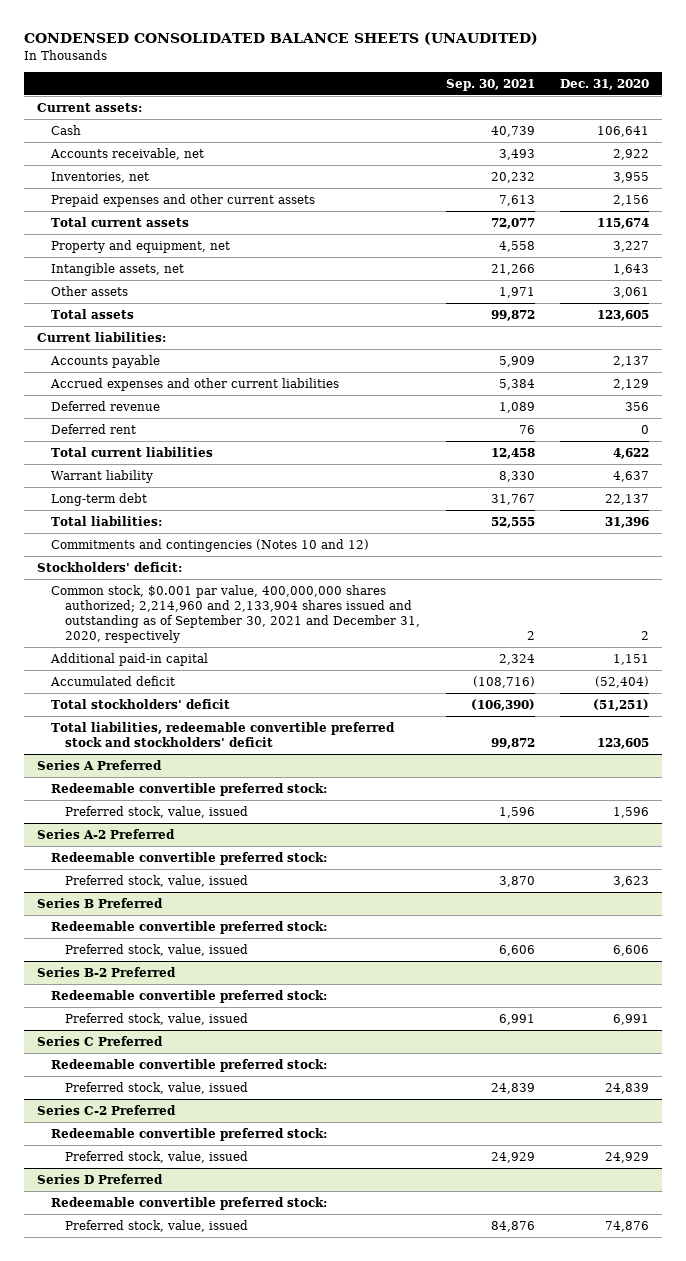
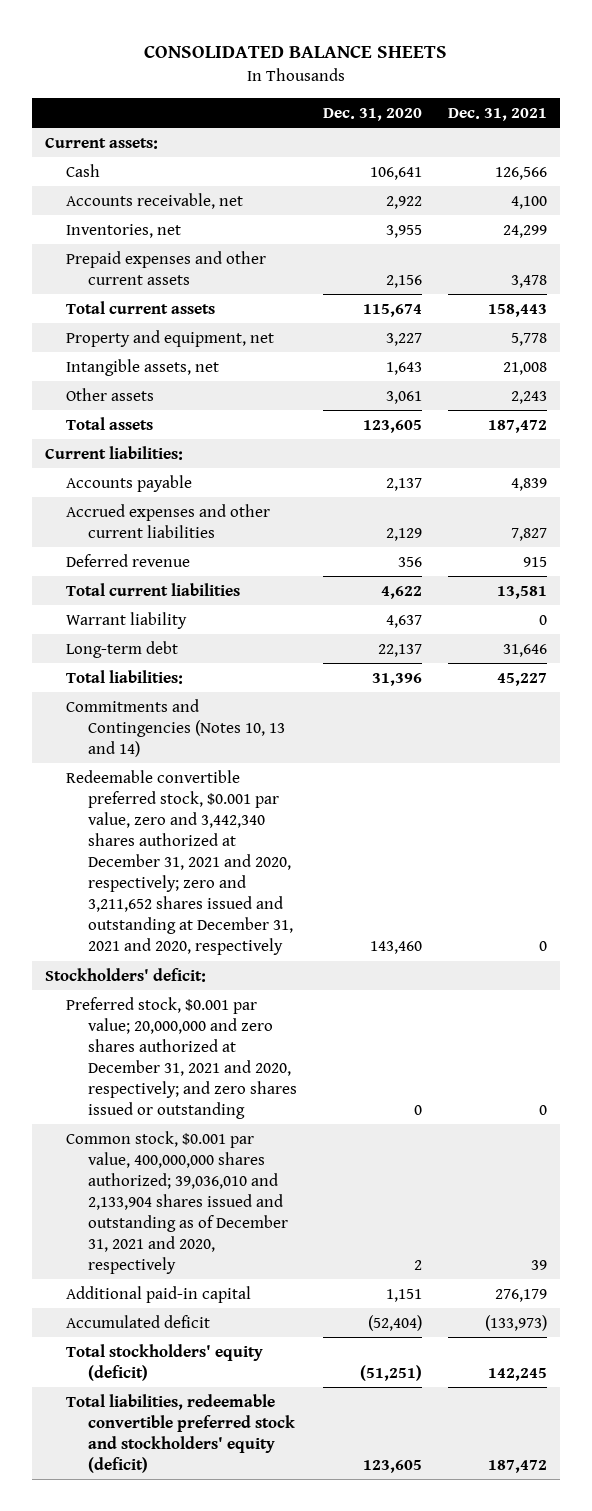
[24,32,539,46] CONDENSED CONSOLIDATED BALANCE SHEETS (UNAUDITED) -> [144,45,448,59] CONSOLIDATED BALANCE SHEETS
[445,78,535,91] Sep. 30, 2021 -> none
none -> [447,107,547,121] Dec. 31, 2021
[51,423,137,434] Deferred rent -> none
[51,538,370,552] Commitments and contingencies (Notes 10 and 12) -> [66,698,285,757] Commitments and Contingencies (Notes 10, 13 and 14)
none -> [66,769,293,956] Redeemable convertible preferred stock, $0.001 par value, zero and 3,442,340 shares authorized at December 31, 2021 and 2020, respectively; zero and 3,211,652 shares issued and outstanding at December 31, 2021 and 2020, respectively
none -> [66,996,297,1120] Preferred stock, $0.001 par value; 20,000,000 and zero shares authorized at December 31, 2021 and 2020, respectively; and zero shares issued or outstanding
[51,584,420,644] Common stock, $0.001 par value, 400,000,000 shares authorized; 2,214,960 and 2,133,904 shares issued and outstanding as of September 30, 2021 and December 31, 2020, respectively -> [66,1130,288,1275] Common stock, $0.001 par value, 400,000,000 shares authorized; 39,036,010 and 2,133,904 shares issued and outstanding as of December 31, 2021 and 2020, respectively
[37,759,163,770] Series A Preferred -> none
[51,782,328,796] Redeemable convertible preferred stock: -> none
[64,805,248,818] Preferred stock, value, issued -> none
[37,828,176,839] Series A-2 Preferred -> none
[51,851,328,865] Redeemable convertible preferred stock: -> none
[64,874,248,887] Preferred stock, value, issued -> none
[37,897,164,908] Series B Preferred -> none
[51,920,328,934] Redeemable convertible preferred stock: -> none
[64,943,248,956] Preferred stock, value, issued -> none
[37,966,177,977] Series B-2 Preferred -> none
[51,989,328,1003] Redeemable convertible preferred stock: -> none
[64,1012,248,1025] Preferred stock, value, issued -> none
[37,1035,164,1046] Series C Preferred -> none
[51,1058,328,1072] Redeemable convertible preferred stock: -> none
[64,1081,248,1094] Preferred stock, value, issued -> none
[37,1104,177,1115] Series C-2 Preferred -> none
[51,1127,328,1141] Redeemable convertible preferred stock: -> none
[64,1150,248,1163] Preferred stock, value, issued -> none
[37,1173,164,1184] Series D Preferred -> none
[51,1196,328,1210] Redeemable convertible preferred stock: -> none
[64,1219,248,1232] Preferred stock, value, issued -> none
[51,698,231,709] Total stockholders' deficit -> [66,1343,264,1381] Total stockholders' equity (deficit)
[51,721,396,748] Total liabilities, redeemable convertible preferred stock and stockholders' deficit -> [66,1393,295,1473] Total liabilities, redeemable convertible preferred stock and stockholders' equity (deficit)

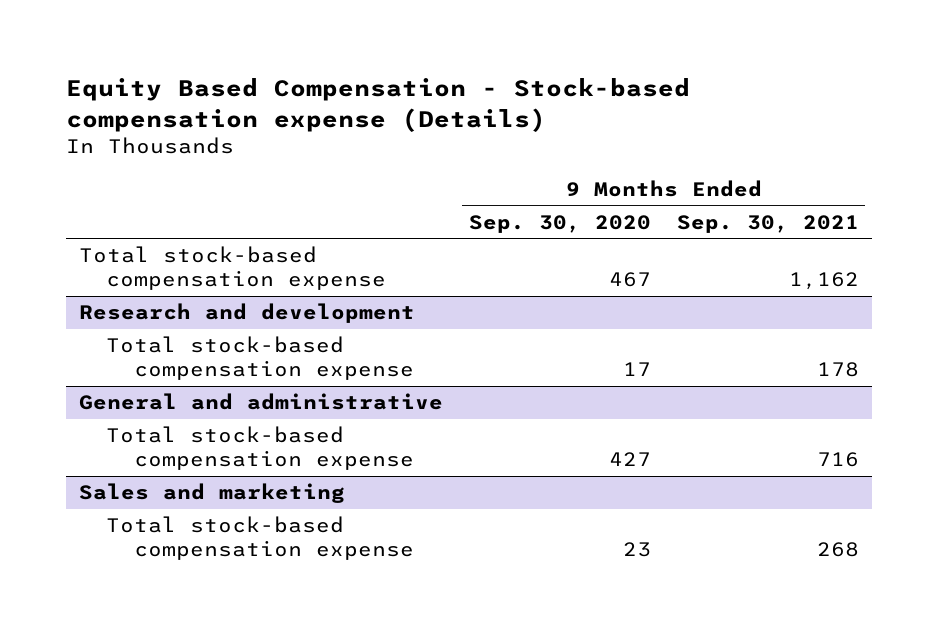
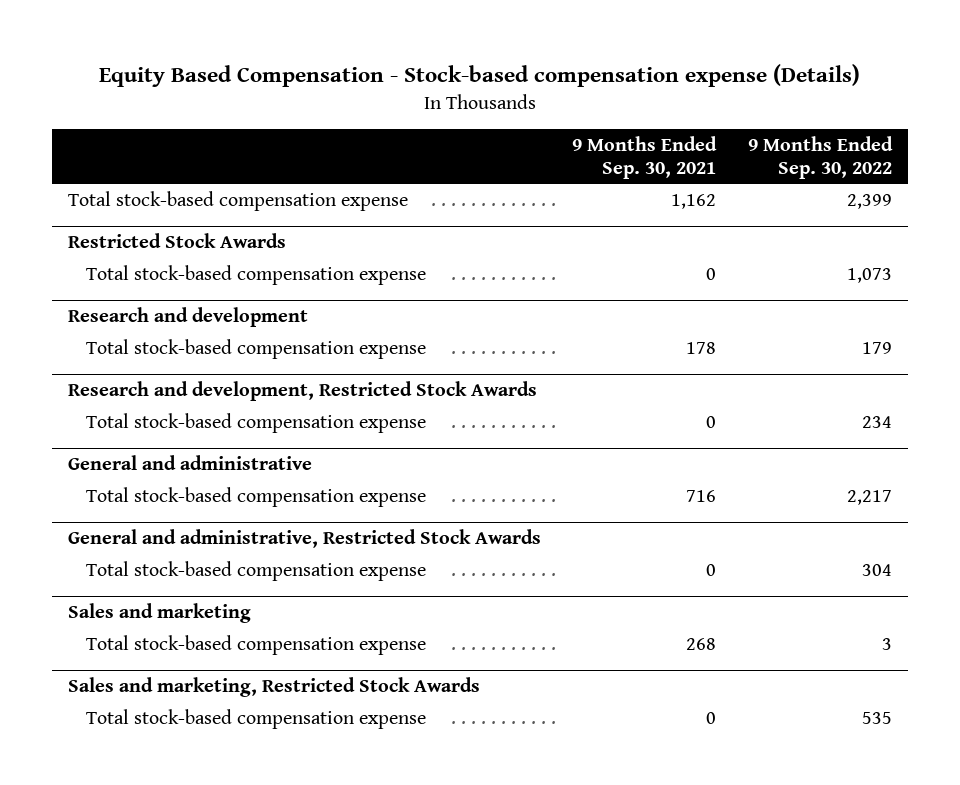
[468,214,651,233] Sep. 30, 2020 -> none
none -> [748,135,894,179] 9 Months Ended Sep. 30, 2022
none -> [67,233,286,249] Restricted Stock Awards
none -> [85,264,426,285] Total stock-based compensation expense
none -> [67,381,537,402] Research and development, Restricted Stock Awards
none -> [85,412,426,433] Total stock-based compensation expense
none -> [67,529,541,549] General and administrative, Restricted Stock Awards
none -> [85,560,426,581] Total stock-based compensation expense
none -> [67,677,480,698] Sales and marketing, Restricted Stock Awards
none -> [85,708,426,729] Total stock-based compensation expense

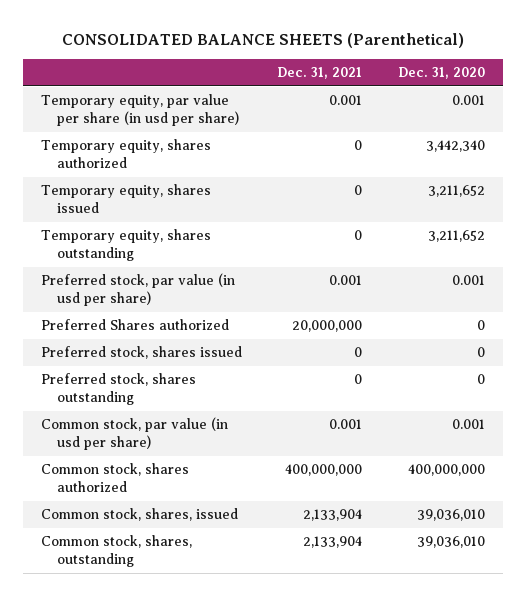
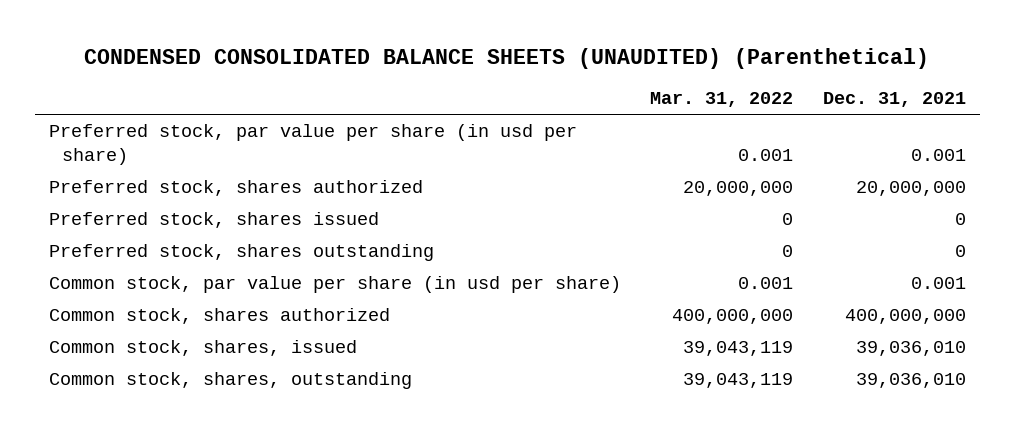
[61,32,464,48] CONSOLIDATED BALANCE SHEETS (Parenthetical) -> [84,47,930,69] CONDENSED CONSOLIDATED BALANCE SHEETS (UNAUDITED) (Parenthetical)
[397,66,485,79] Dec. 31, 2020 -> none
none -> [650,92,794,108] Mar. 31, 2022
[40,94,240,127] Temporary equity, par value per share (in usd per share) -> none
[40,139,211,169] Temporary equity, shares authorized -> none
[40,184,211,214] Temporary equity, shares issued -> none
[40,229,211,262] Temporary equity, shares outstanding -> none
[40,273,235,307] Preferred stock, par value (in usd per share) -> [49,124,578,165] Preferred stock, par value per share (in usd per share)
[40,319,229,331] Preferred Shares authorized -> [49,180,424,197] Preferred stock, shares authorized
[40,417,228,451] Common stock, par value (in usd per share) -> [49,276,622,294] Common stock, par value per share (in usd per share)
[303,509,363,522] 2,133,904 -> [855,341,966,357] 39,036,010
[303,536,363,549] 2,133,904 -> [855,373,966,389] 39,036,010

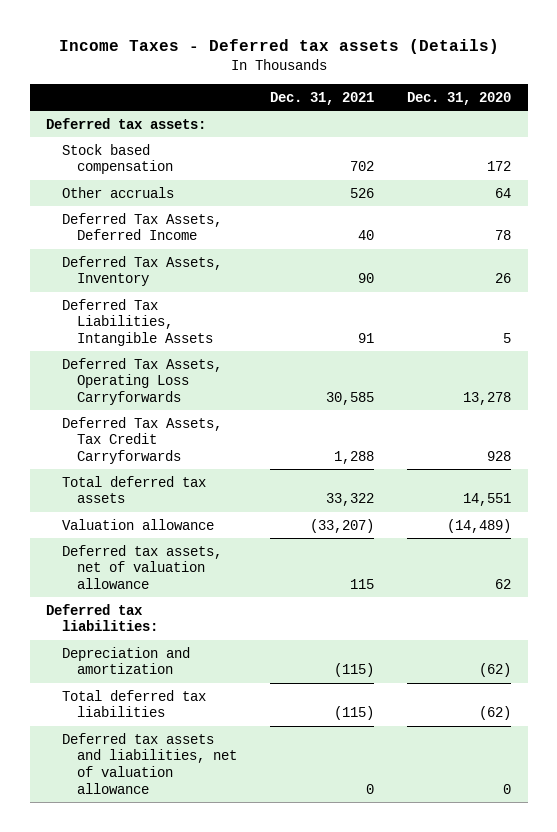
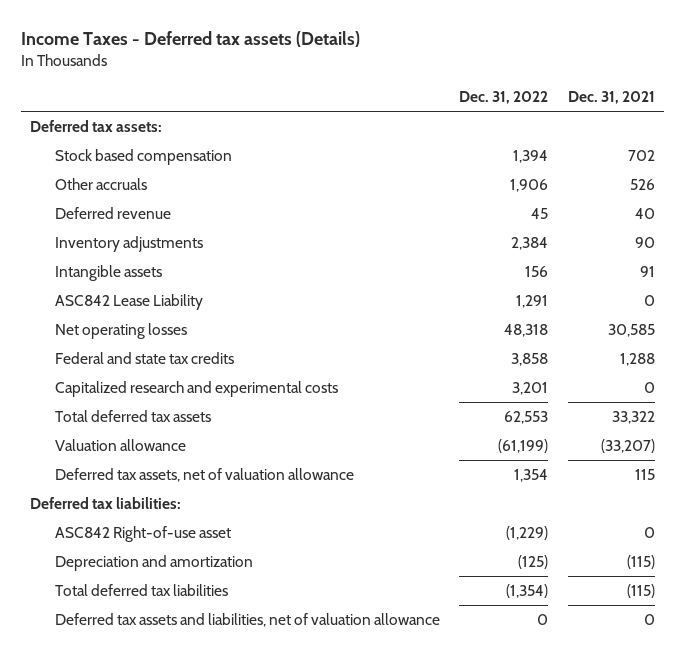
[407,92,512,106] Dec. 31, 2020 -> none
none -> [459,90,549,104] Dec. 31, 2022
[61,212,222,241] Deferred Tax Assets, Deferred Income -> [54,207,171,220] Deferred revenue
[61,255,222,287] Deferred Tax Assets, Inventory -> [54,236,203,253] Inventory adjustments
[61,298,214,347] Deferred Tax Liabilities, Intangible Assets -> [54,265,162,282] Intangible assets
none -> [54,294,203,311] ASC842 Lease Liability
[61,357,222,406] Deferred Tax Assets, Operating Loss Carryforwards -> [54,323,187,340] Net operating losses
[61,416,222,465] Deferred Tax Assets, Tax Credit Carryforwards -> [54,352,234,365] Federal and state tax credits
none -> [54,381,338,398] Capitalized research and experimental costs
none -> [54,526,231,543] ASC842 Right-of-use asset

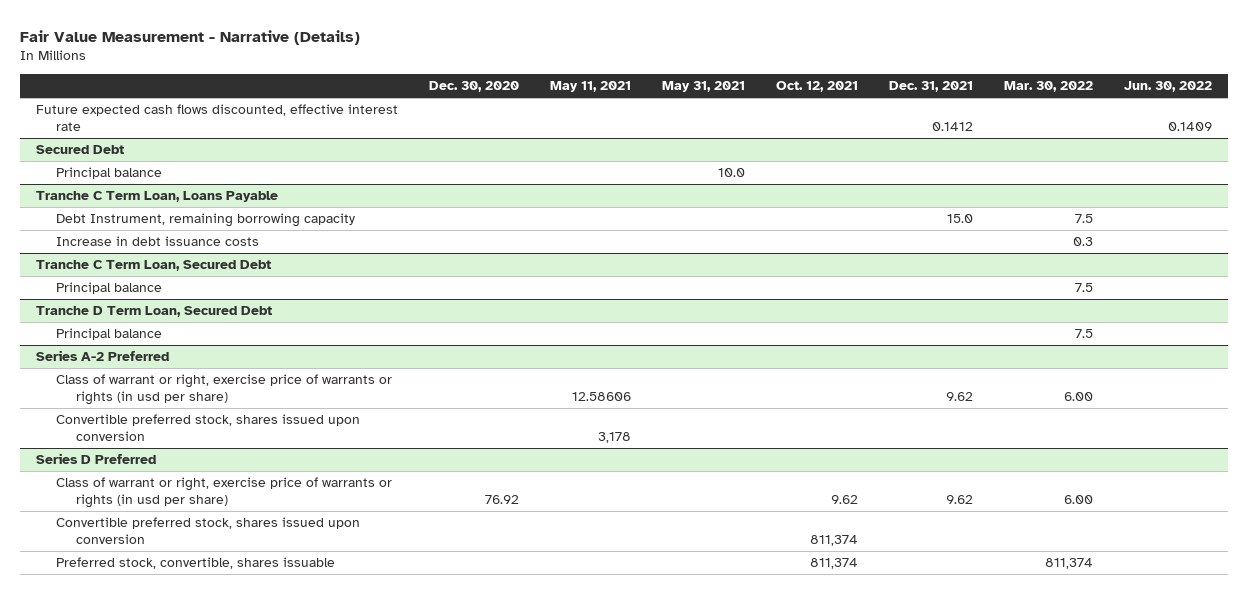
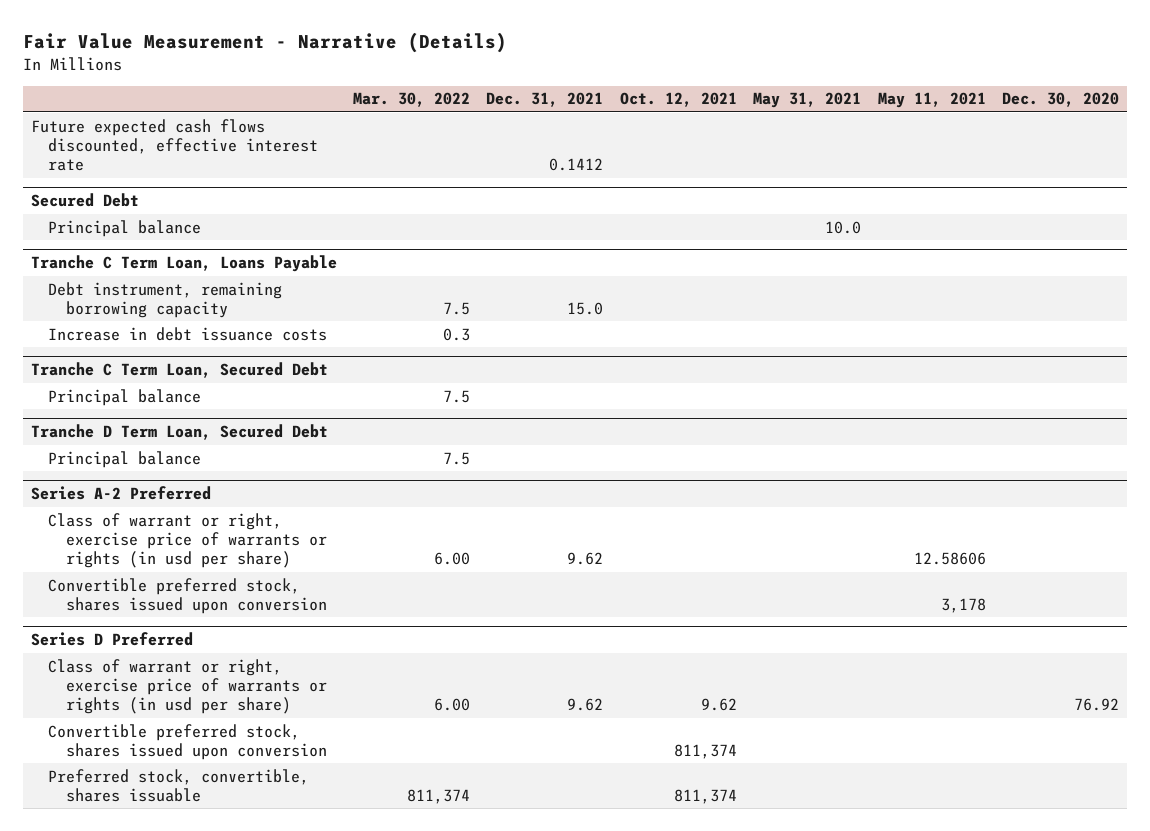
[1124,81,1213,93] Jun. 30, 2022 -> none
[55,213,355,228] Debt Instrument, remaining borrowing capacity -> [48,281,283,318] Debt instrument, remaining borrowing capacity

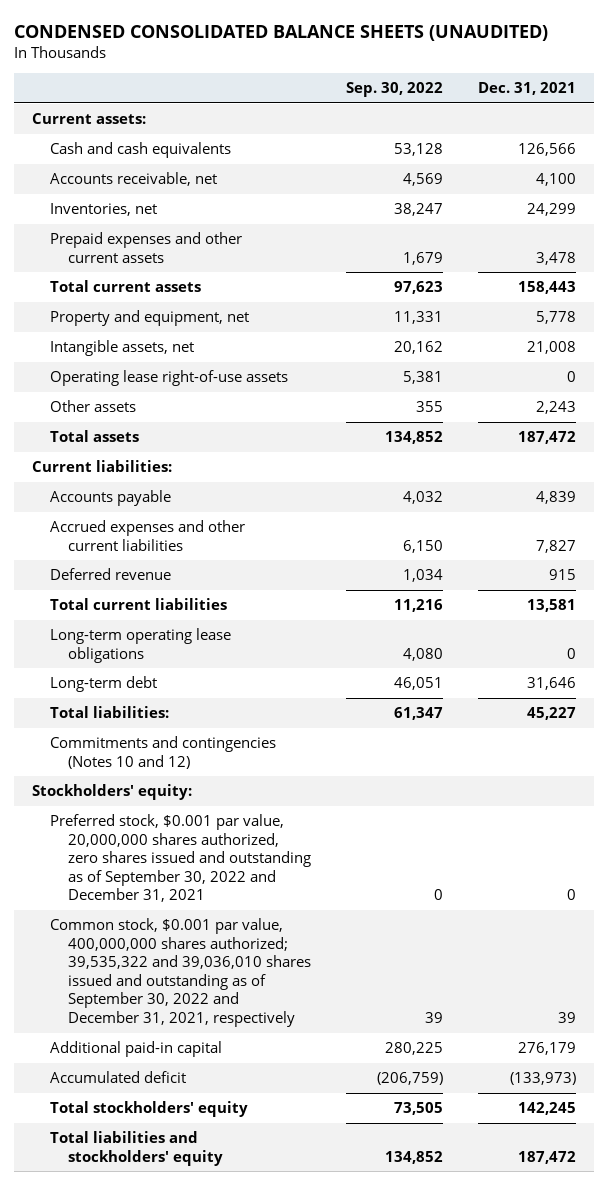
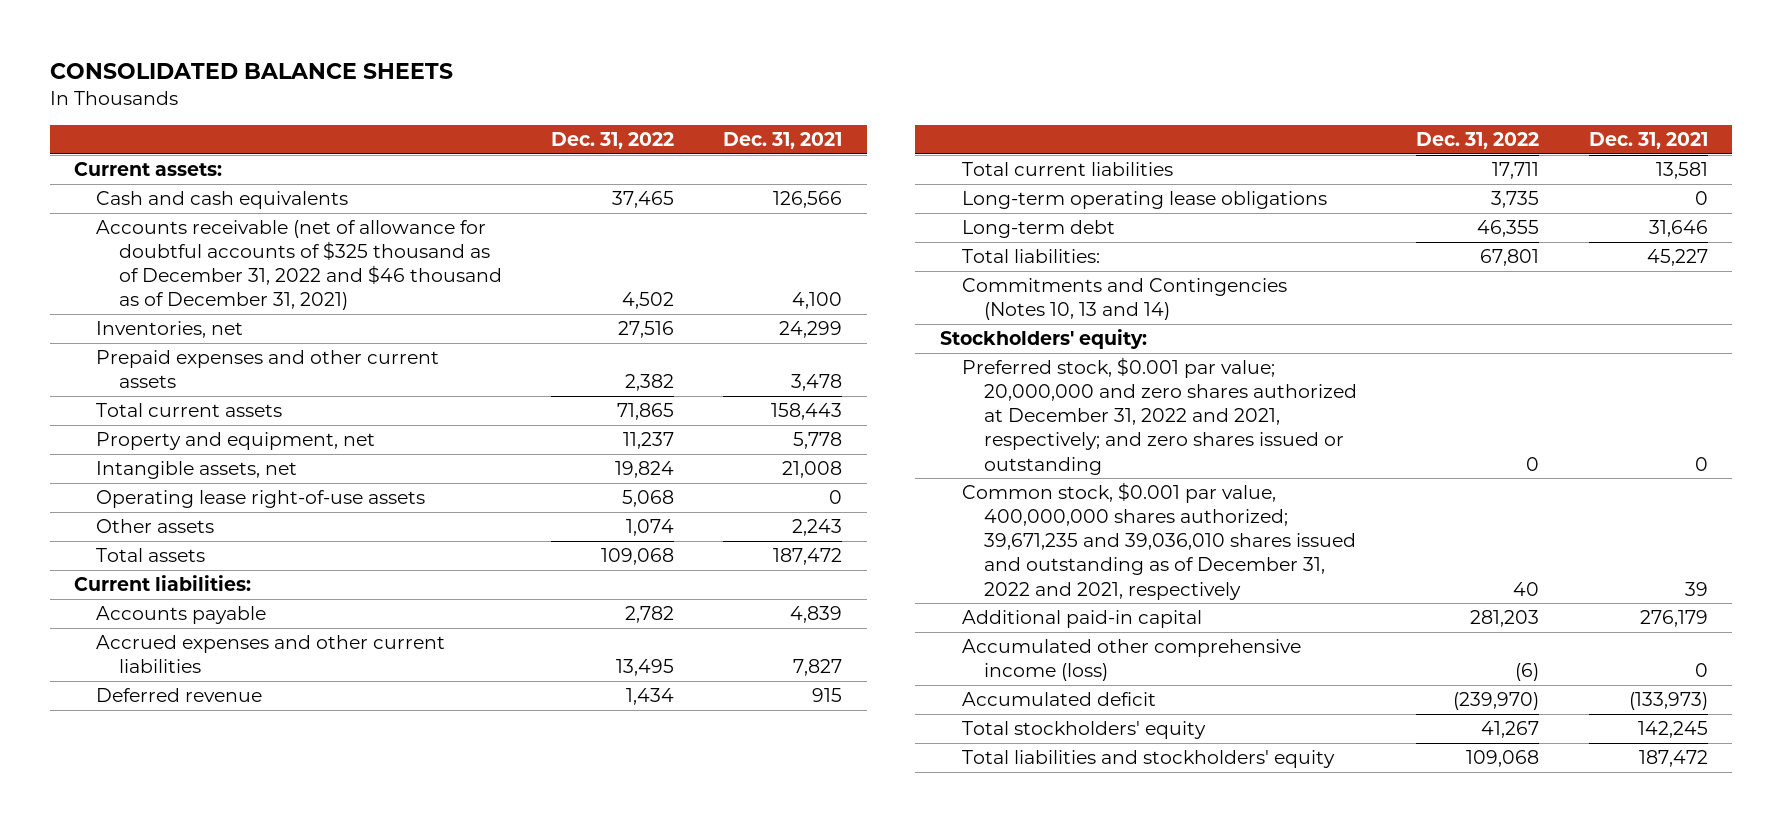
[14,24,549,41] CONDENSED CONSOLIDATED BALANCE SHEETS (UNAUDITED) -> [49,63,453,80] CONSOLIDATED BALANCE SHEETS
[345,82,443,98] Sep. 30, 2022 -> none
none -> [550,131,674,149] Dec. 31, 2022
[49,172,217,187] Accounts receivable, net -> [96,220,502,311] Accounts receivable (net of allowance for doubtful accounts of $325 thousand as of December 31, 2022 and $46 thousand as of December 31, 2021)
[49,736,276,769] Commitments and contingencies (Notes 10 and 12) -> [961,278,1287,321] Commitments and Contingencies (Notes 10, 13 and 14)
[49,814,311,903] Preferred stock, $0.001 par value, 20,000,000 shares authorized, zero shares issued and outstanding as of September 30, 2022 and December 31, 2021 -> [961,357,1357,475] Preferred stock, $0.001 par value; 20,000,000 and zero shares authorized at December 31, 2022 and 2021, respectively; and zero shares issued or outstanding
[49,918,311,1028] Common stock, $0.001 par value, 400,000,000 shares authorized; 39,535,322 and 39,036,010 shares issued and outstanding as of September 30, 2022 and December 31, 2021, respectively -> [961,482,1356,600] Common stock, $0.001 par value, 400,000,000 shares authorized; 39,671,235 and 39,036,010 shares issued and outstanding as of December 31, 2022 and 2021, respectively
none -> [961,639,1301,682] Accumulated other comprehensive income (loss)

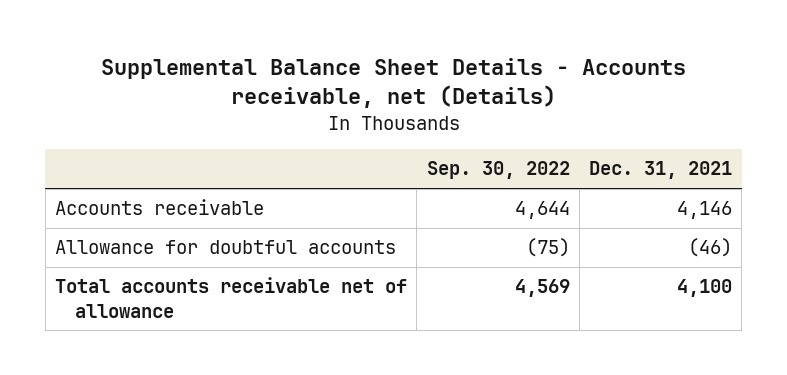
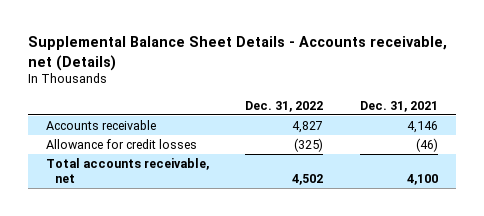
[426,161,570,180] Sep. 30, 2022 -> none
none -> [245,100,324,112] Dec. 31, 2022
[55,240,397,255] Allowance for doubtful accounts -> [46,138,198,149] Allowance for credit losses
[55,277,408,318] Total accounts receivable net of allowance -> [46,157,210,183] Total accounts receivable, net

